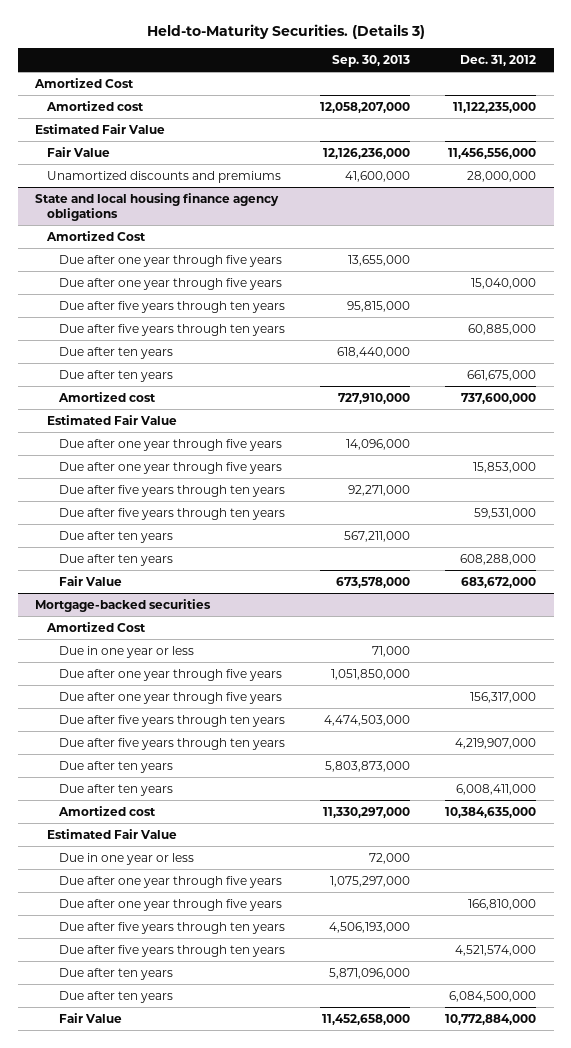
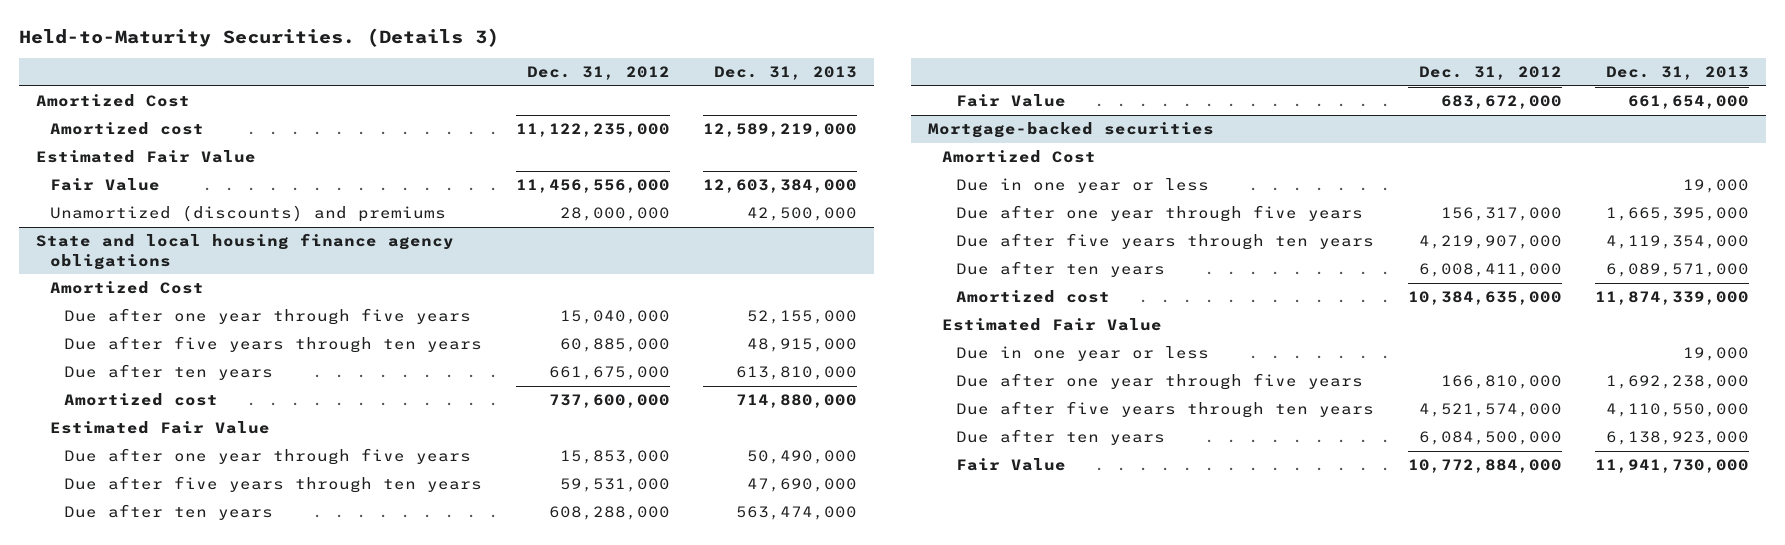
[332,54,411,67] Sep. 30, 2013 -> none
none -> [714,66,858,81] Dec. 31, 2013
[47,170,282,183] Unamortized discounts and premiums -> [50,205,447,223] Unamortized (discounts) and premiums
[59,254,283,267] Due after one year through five years -> none
[59,300,286,313] Due after five years through ten years -> none
[59,346,174,359] Due after ten years -> none
[59,438,283,451] Due after one year through five years -> none
[59,484,286,497] Due after five years through ten years -> none
[59,530,174,543] Due after ten years -> none
[59,668,283,681] Due after one year through five years -> none
[59,714,286,727] Due after five years through ten years -> none
[59,760,174,773] Due after ten years -> none
[59,875,283,888] Due after one year through five years -> none
[59,921,286,934] Due after five years through ten years -> none
[59,967,174,980] Due after ten years -> none

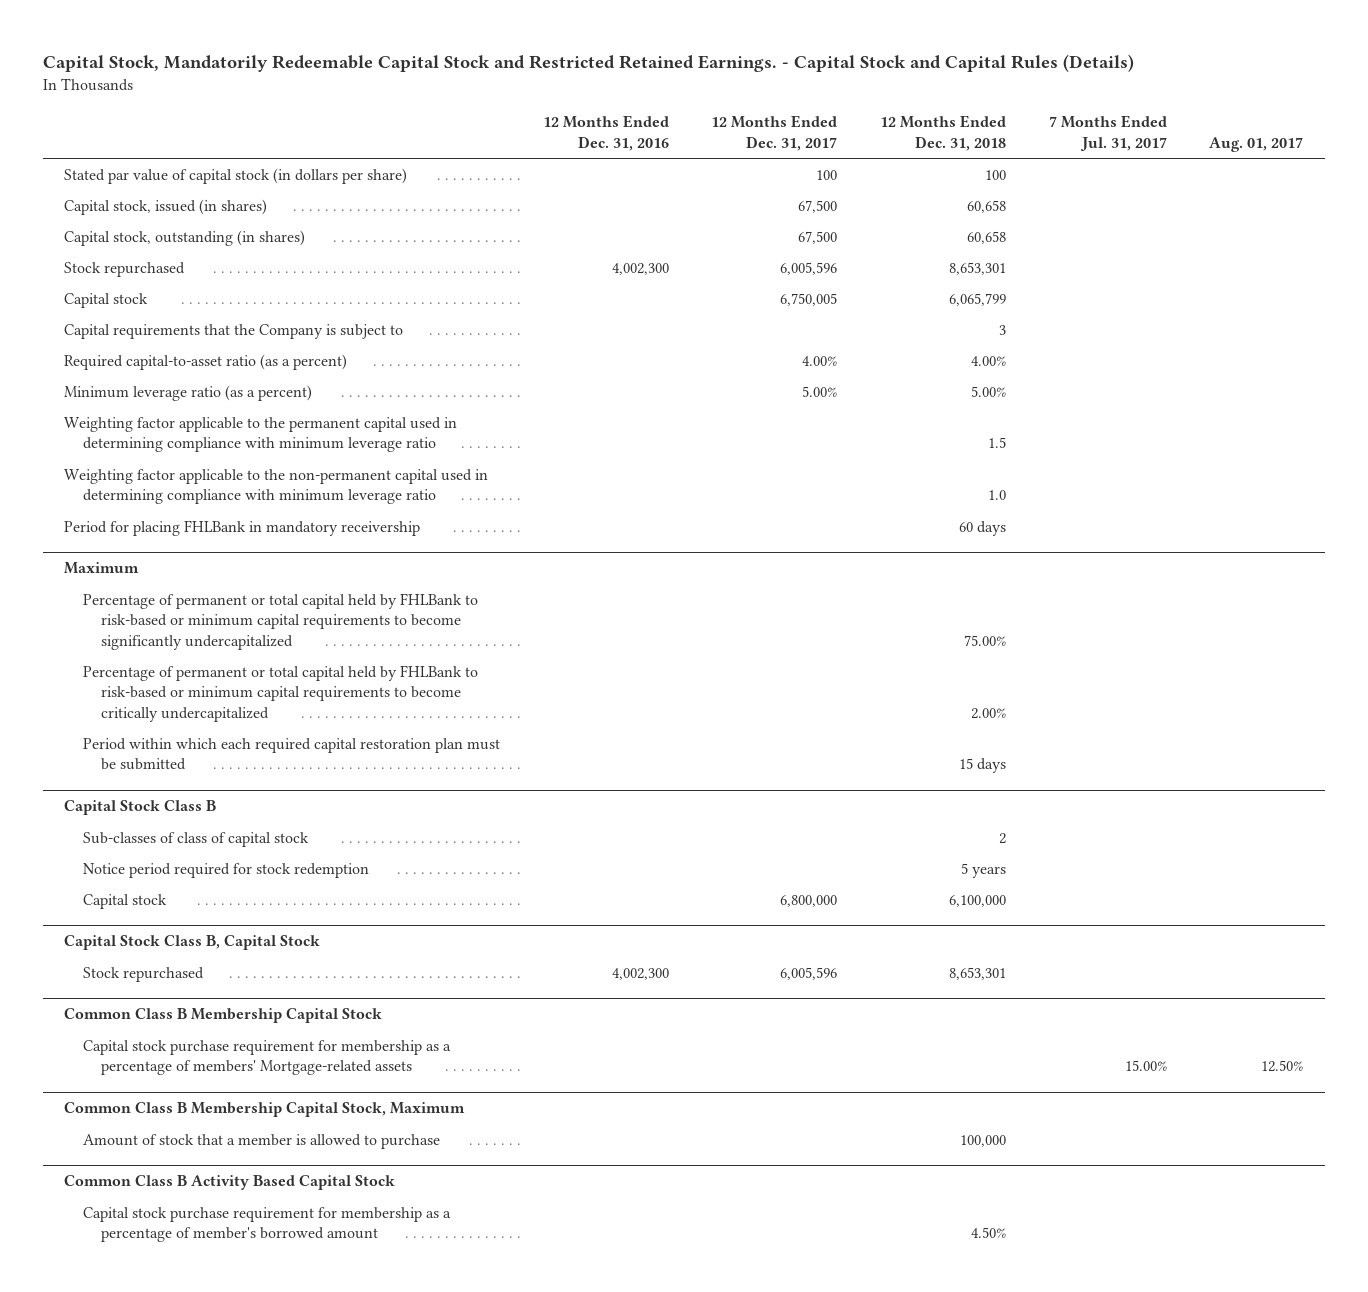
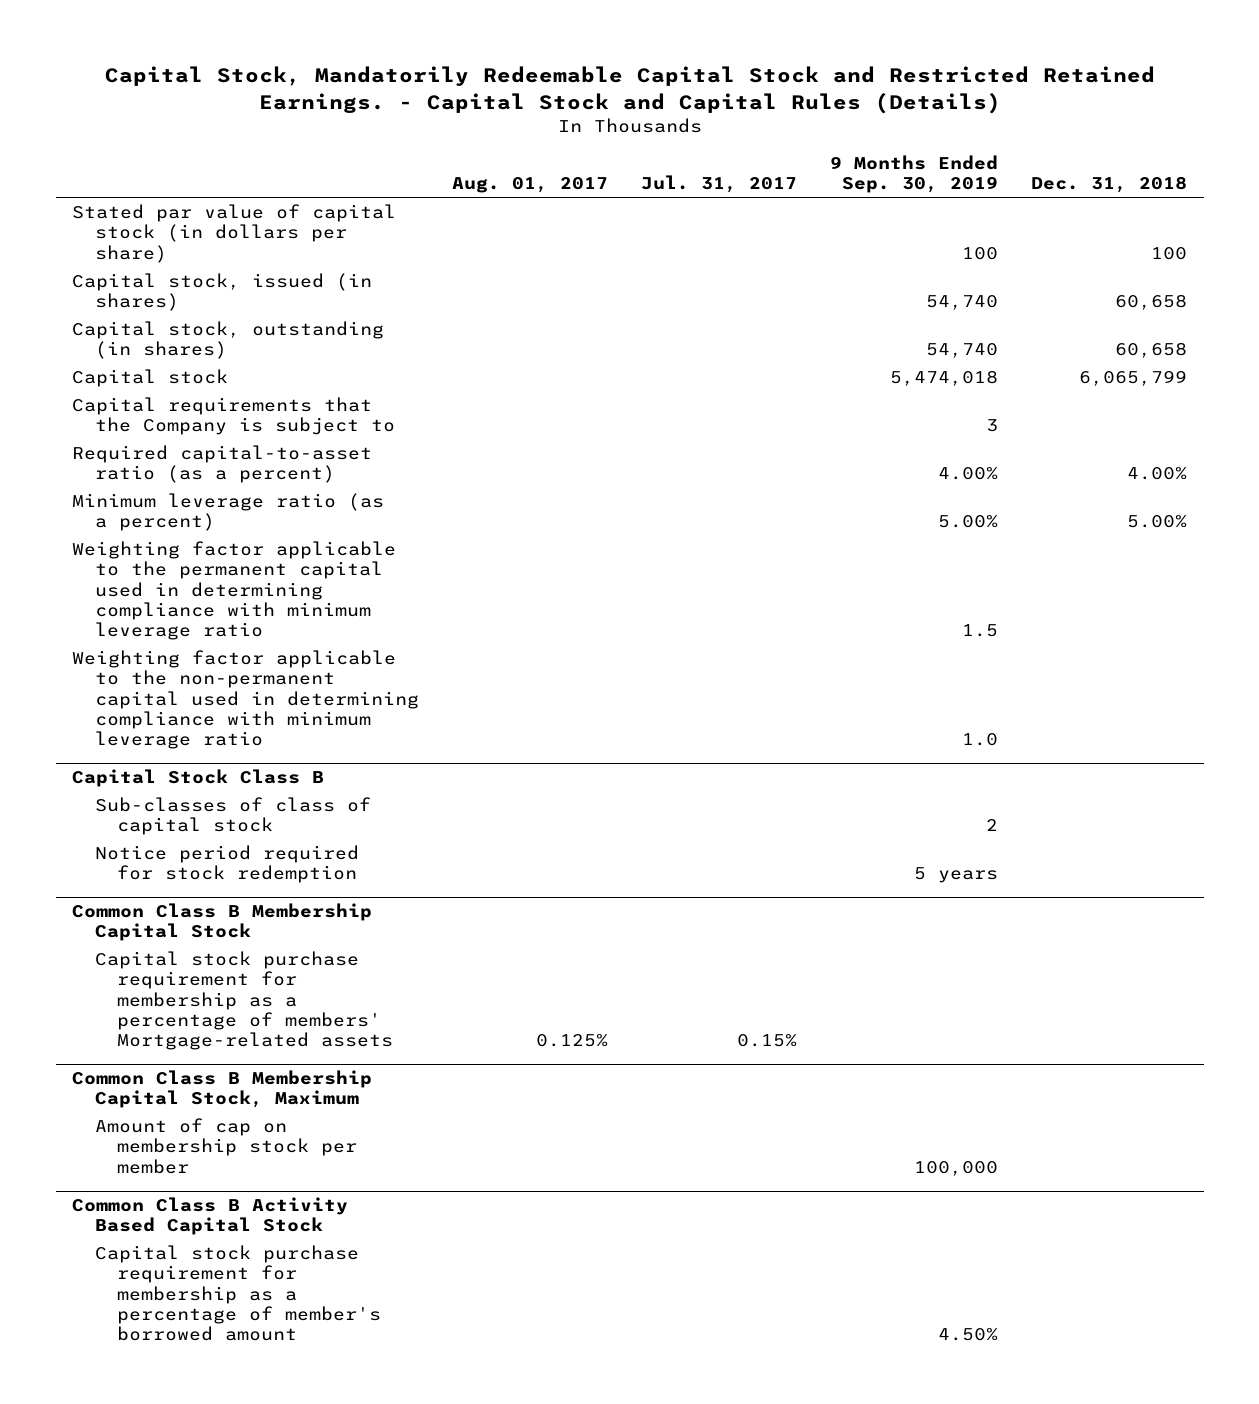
[542,115,669,151] 12 Months Ended Dec. 31, 2016 -> none
[711,115,838,151] 12 Months Ended Dec. 31, 2017 -> none
[880,115,1007,151] 12 Months Ended Dec. 31, 2018 -> none
[1048,115,1167,151] 7 Months Ended Jul. 31, 2017 -> none
none -> [640,175,797,194] Jul. 31, 2017
none -> [830,154,999,194] 9 Months Ended Sep. 30, 2019
none -> [1031,176,1188,194] Dec. 31, 2018
[64,261,186,277] Stock repurchased -> none
[64,519,421,536] Period for placing FHLBank in mandatory receivership -> none
[64,562,140,575] Maximum -> none
[82,592,478,650] Percentage of permanent or total capital held by FHLBank to risk-based or minimum capital requirements to become significantly undercapitalized -> none
[82,664,478,722] Percentage of permanent or total capital held by FHLBank to risk-based or minimum capital requirements to become critically undercapitalized -> none
[82,737,500,771] Period within which each required capital restoration plan must be submitted -> none
[82,893,167,909] Capital stock -> none
[64,935,321,951] Capital Stock Class B, Capital Stock -> none
[82,966,204,982] Stock repurchased -> none
[1261,1060,1304,1073] 12.50% -> [535,1034,608,1048] 0.125%
[82,1133,440,1149] Amount of stock that a member is allowed to purchase -> [94,1118,357,1174] Amount of cap on membership stock per member

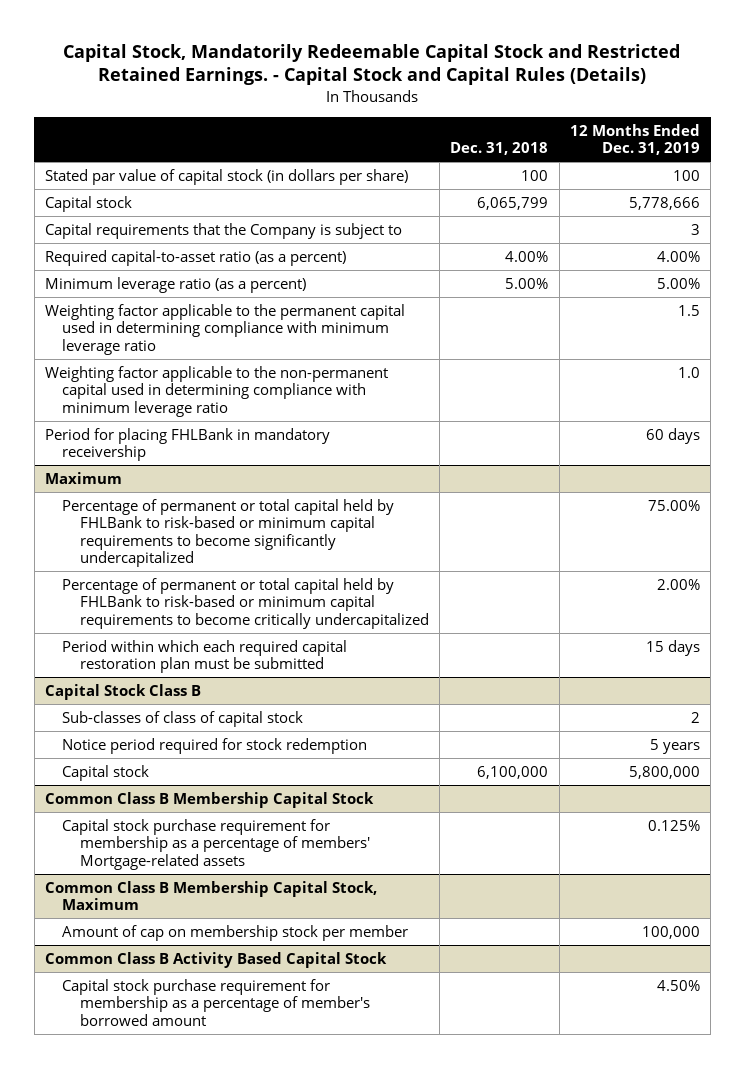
[451,177,608,194] Aug. 01, 2017 -> none
[640,175,797,194] Jul. 31, 2017 -> none
[830,154,999,194] 9 Months Ended Sep. 30, 2019 -> none
none -> [569,123,700,156] 12 Months Ended Dec. 31, 2019
[72,273,373,312] Capital stock, issued (in shares) -> none
[72,321,385,360] Capital stock, outstanding (in shares) -> none
none -> [45,427,331,462] Period for placing FHLBank in mandatory receivership
none -> [45,471,123,484] Maximum
none -> [62,498,395,568] Percentage of permanent or total capital held by FHLBank to risk-based or minimum capital requirements to become significantly undercapitalized
none -> [62,577,429,629] Percentage of permanent or total capital held by FHLBank to risk-based or minimum capital requirements to become critically undercapitalized
none -> [62,639,348,674] Period within which each required capital restoration plan must be submitted
none -> [62,764,150,781] Capital stock

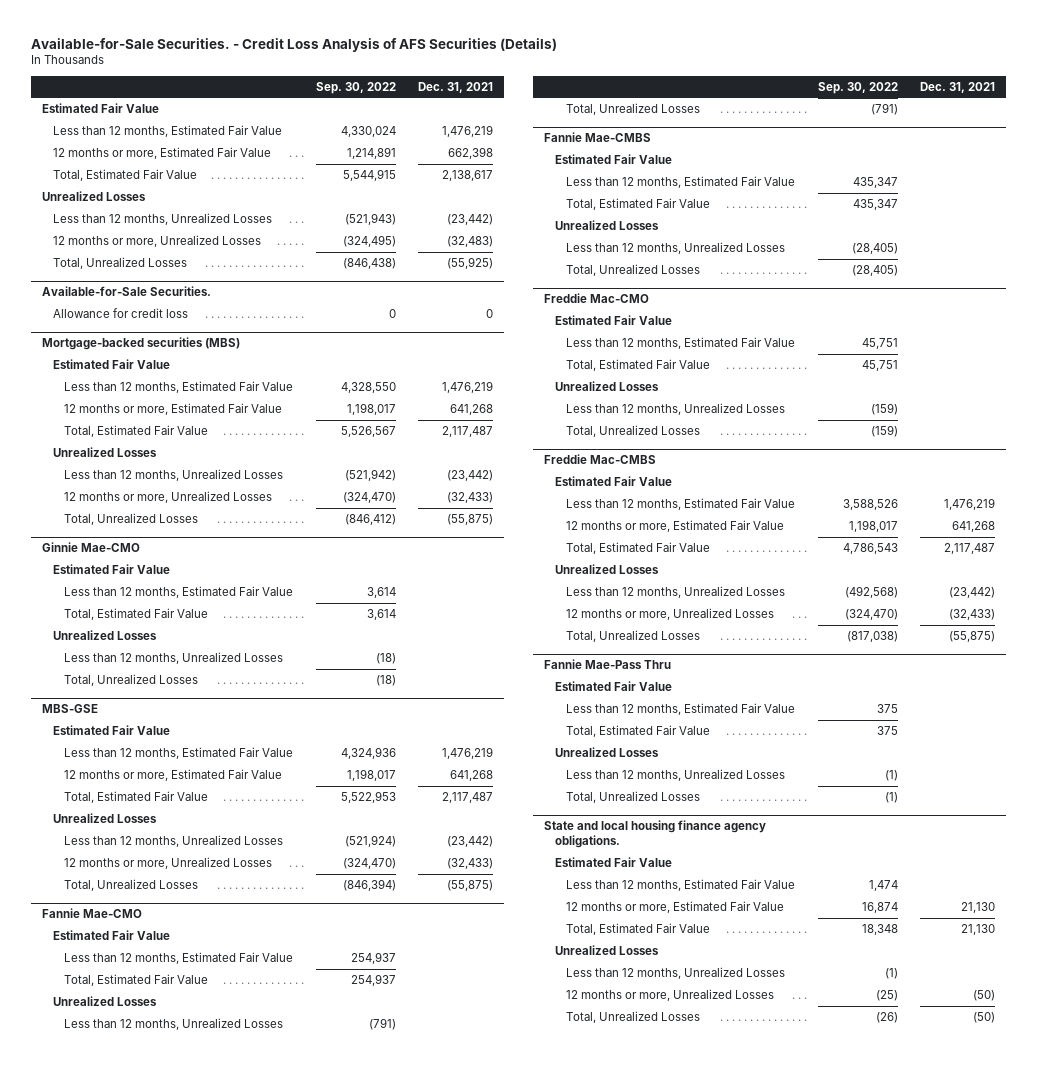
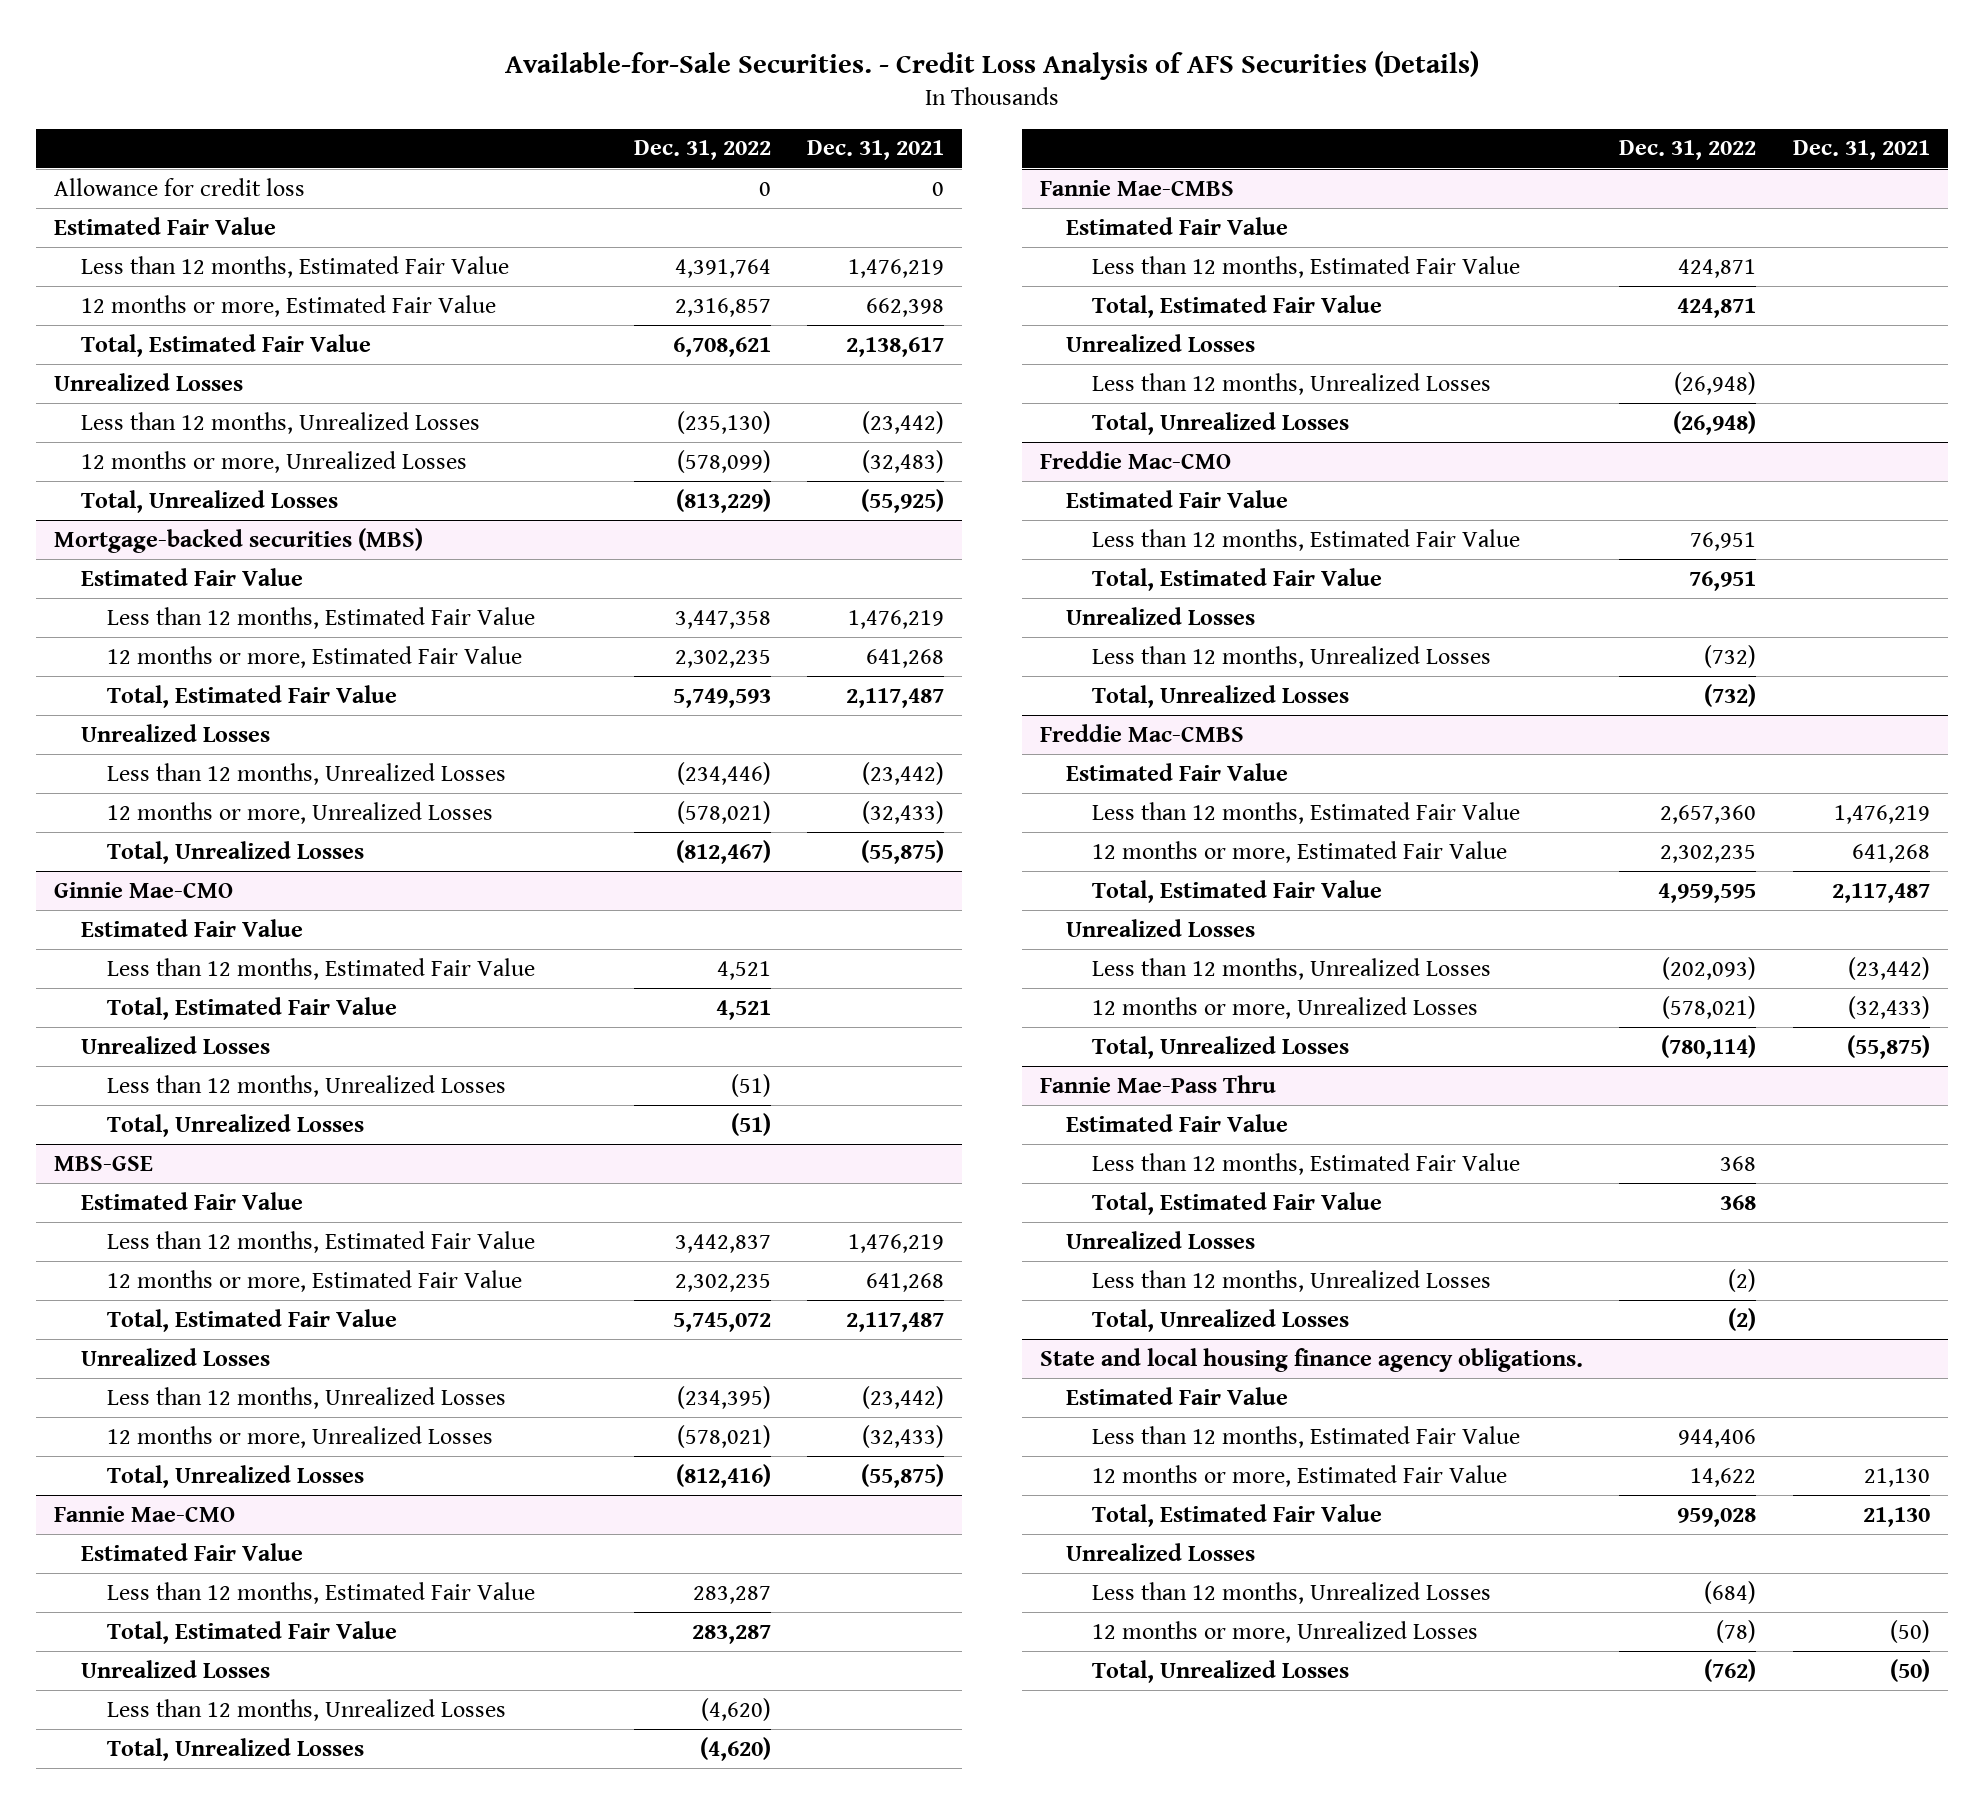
[315,81,396,94] Sep. 30, 2022 -> none
none -> [633,140,771,161] Dec. 31, 2022
none -> [54,177,306,196] Allowance for credit loss
[41,286,211,297] Available-for-Sale Securities. -> none
[52,308,188,319] Allowance for credit loss -> none

